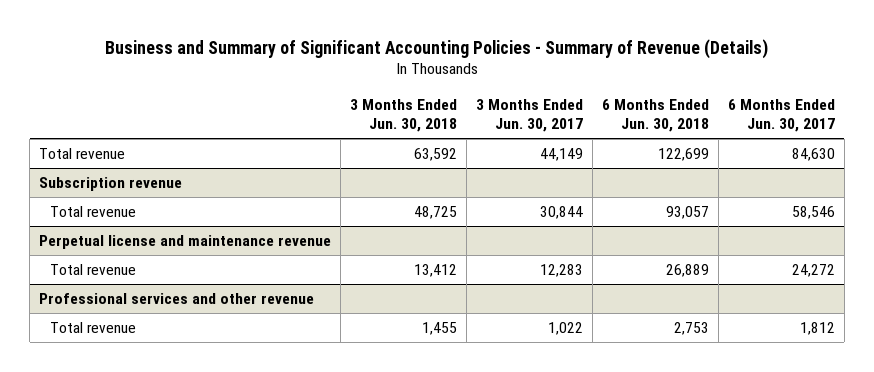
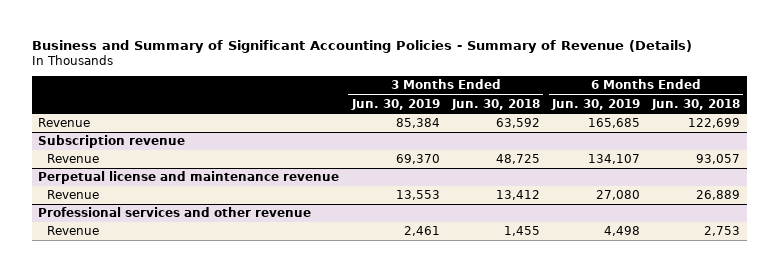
[476,98,584,132] 3 Months Ended Jun. 30, 2017 -> none
[727,98,835,132] 6 Months Ended Jun. 30, 2017 -> none
none -> [350,98,440,110] Jun. 30, 2019
none -> [551,98,641,110] Jun. 30, 2019
[39,147,126,159] Total revenue -> [38,118,91,128] Revenue
[50,205,137,217] Total revenue -> [46,154,99,164] Revenue
[50,263,137,275] Total revenue -> [46,190,99,200] Revenue
[50,321,137,333] Total revenue -> [46,226,99,236] Revenue

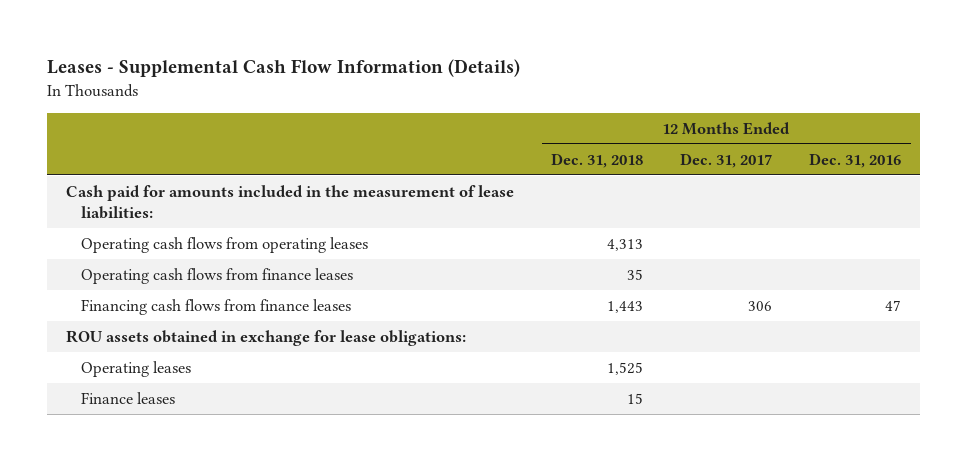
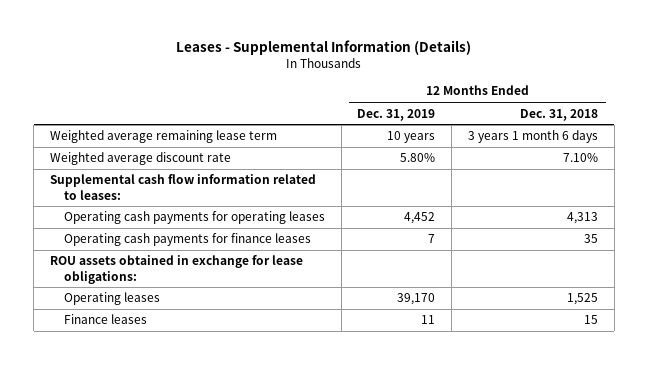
[47,59,521,78] Leases - Supplemental Cash Flow Information (Details) -> [176,40,472,56] Leases - Supplemental Information (Details)
[680,152,773,168] Dec. 31, 2017 -> none
[809,152,902,168] Dec. 31, 2016 -> none
none -> [357,108,436,121] Dec. 31, 2019
[81,298,352,315] Financing cash flows from finance leases -> none
none -> [50,130,278,144] Weighted average remaining lease term
none -> [50,152,232,166] Weighted average discount rate
[66,184,515,219] Cash paid for amounts included in the measurement of lease liabilities: -> [50,174,317,200] Supplemental cash flow information related to leases:
[81,236,369,253] Operating cash flows from operating leases -> [63,211,325,225] Operating cash payments for operating leases
[81,267,354,284] Operating cash flows from finance leases -> [63,233,311,247] Operating cash payments for finance leases

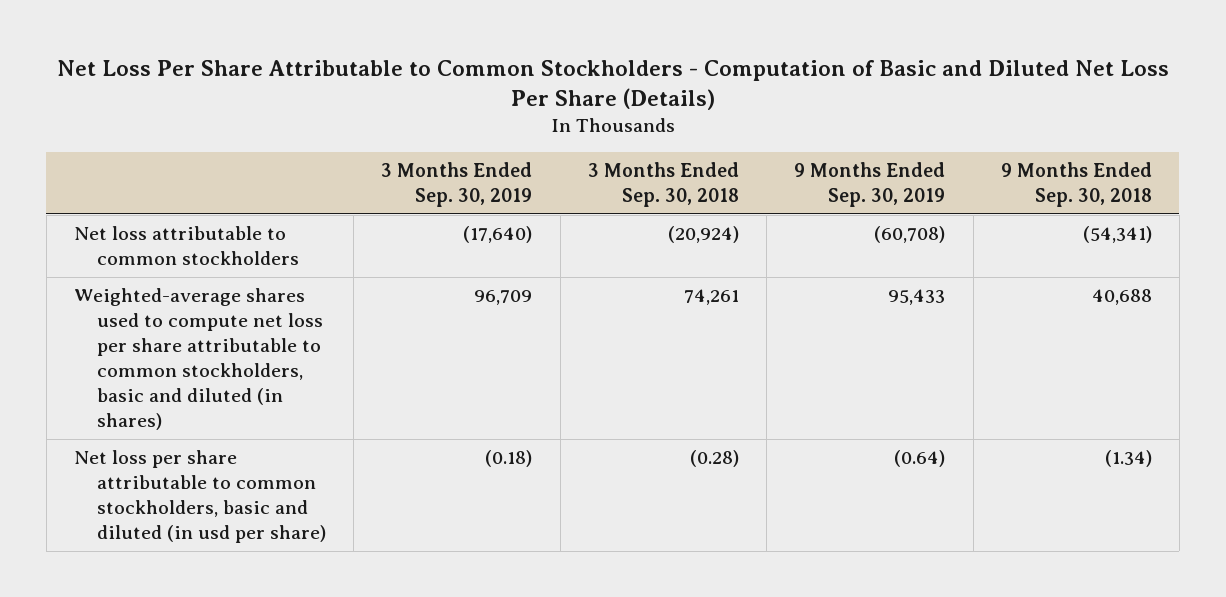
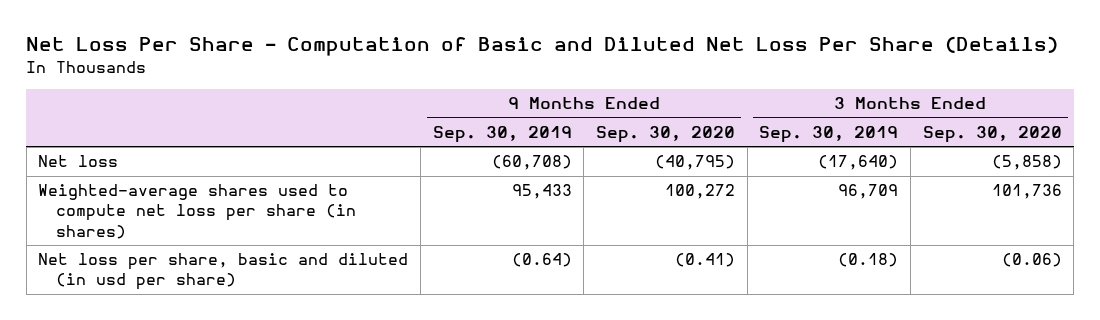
[56,60,1169,111] Net Loss Per Share Attributable to Common Stockholders - Computation of Basic and Diluted Net Loss Per Share (Details) -> [26,36,1059,57] Net Loss Per Share - Computation of Basic and Diluted Net Loss Per Share (Details)
[587,162,739,207] 3 Months Ended Sep. 30, 2018 -> none
[1000,162,1152,207] 9 Months Ended Sep. 30, 2018 -> none
none -> [596,126,736,144] Sep. 30, 2020
none -> [922,126,1062,144] Sep. 30, 2020
[73,226,299,266] Net loss attributable to common stockholders -> [38,155,119,168] Net loss
[73,288,323,431] Weighted-average shares used to compute net loss per share attributable to common stockholders, basic and diluted (in shares) -> [38,184,356,239] Weighted-average shares used to compute net loss per share (in shares)
[73,450,326,544] Net loss per share attributable to common stockholders, basic and diluted (in usd per share) -> [38,253,409,291] Net loss per share, basic and diluted (in usd per share)

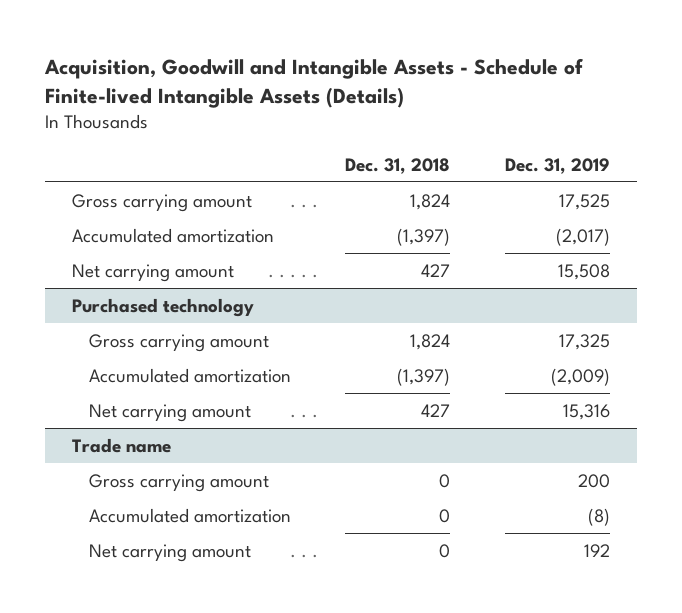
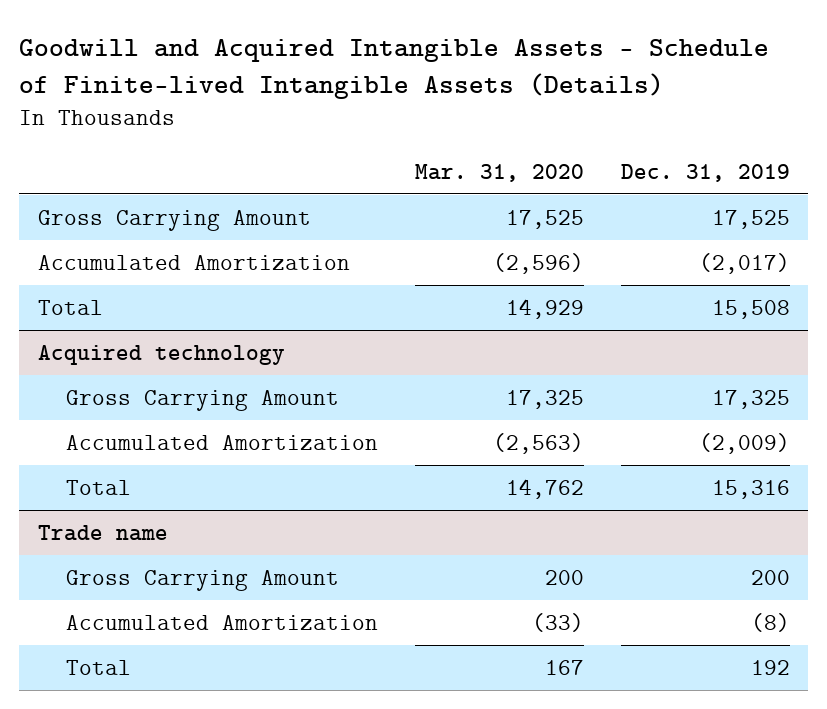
[43,57,583,108] Acquisition, Goodwill and Intangible Assets - Schedule of Finite-lived Intangible Assets (Details) -> [19,39,770,100] Goodwill and Acquired Intangible Assets - Schedule of Finite-lived Intangible Assets (Details)
[345,157,451,174] Dec. 31, 2018 -> none
none -> [415,163,585,182] Mar. 31, 2020
[71,193,252,212] Gross carrying amount -> [37,209,311,231] Gross Carrying Amount
[71,227,274,243] Accumulated amortization -> [37,254,350,270] Accumulated Amortization
[71,263,234,282] Net carrying amount -> [37,299,103,315] Total
[71,297,254,317] Purchased technology -> [37,344,285,365] Acquired technology
[89,333,270,352] Gross carrying amount -> [66,389,340,411] Gross Carrying Amount
[89,367,292,383] Accumulated amortization -> [66,434,379,450] Accumulated Amortization
[89,403,252,422] Net carrying amount -> [66,479,132,495] Total
[89,473,270,492] Gross carrying amount -> [66,569,340,591] Gross Carrying Amount
[89,507,292,523] Accumulated amortization -> [66,614,379,630] Accumulated Amortization
[89,543,252,562] Net carrying amount -> [66,659,132,675] Total

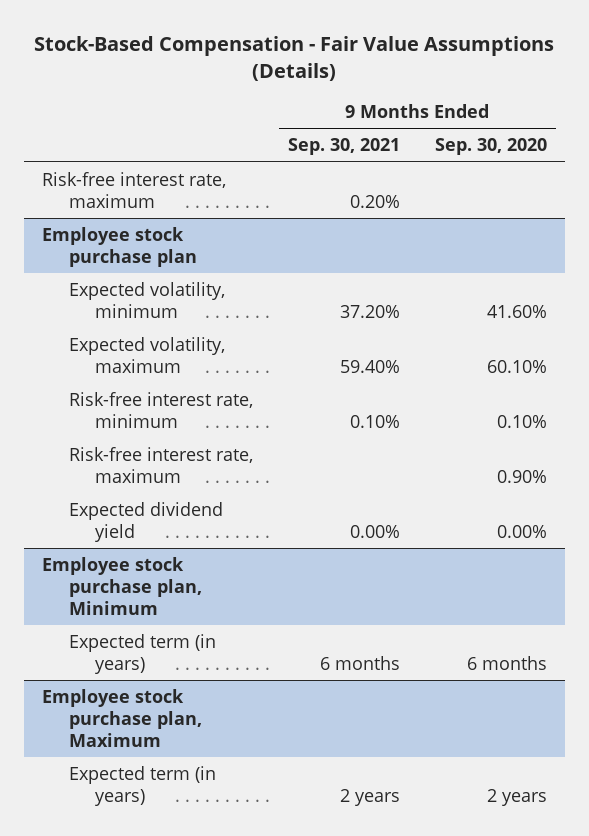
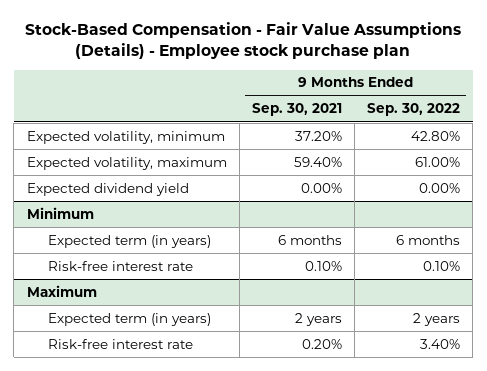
[34,36,555,81] Stock-Based Compensation - Fair Value Assumptions (Details) -> [25,22,462,60] Stock-Based Compensation - Fair Value Assumptions (Details) - Employee stock purchase plan
[435,138,548,156] Sep. 30, 2020 -> none
none -> [366,103,460,117] Sep. 30, 2022
[41,171,226,208] Risk-free interest rate, maximum -> none
[41,226,197,267] Employee stock purchase plan -> none
[68,391,253,428] Risk-free interest rate, minimum -> none
[68,446,253,483] Risk-free interest rate, maximum -> none
[41,556,202,615] Employee stock purchase plan, Minimum -> none
none -> [26,206,94,219] Minimum
[41,688,202,747] Employee stock purchase plan, Maximum -> none
none -> [48,260,194,271] Risk-free interest rate
none -> [26,284,97,297] Maximum
none -> [48,338,194,349] Risk-free interest rate

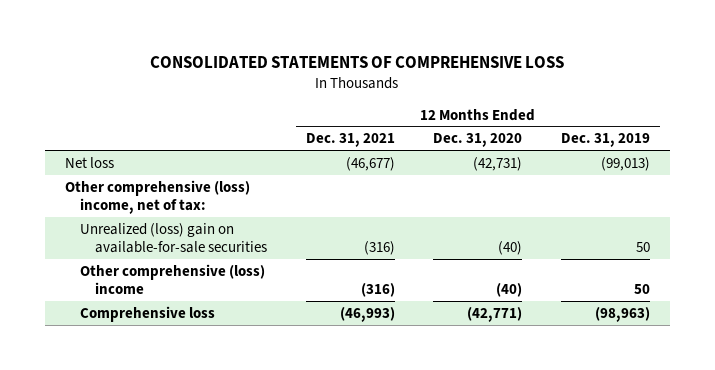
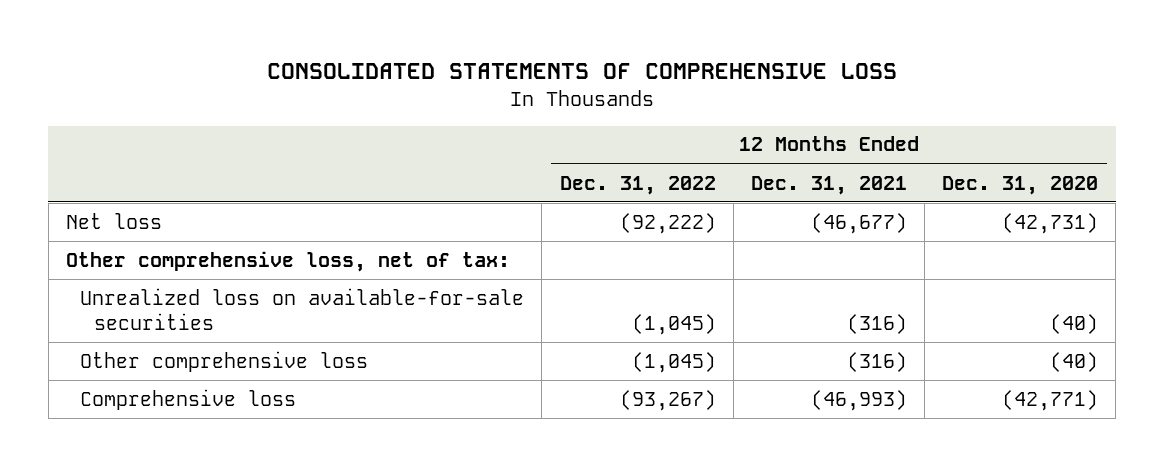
[561,133,651,148] Dec. 31, 2019 -> none
none -> [559,175,716,195] Dec. 31, 2022
[64,179,250,215] Other comprehensive (loss) income, net of tax: -> [65,250,510,272] Other comprehensive loss, net of tax:
[79,222,267,254] Unrealized (loss) gain on available-for-sale securities -> [80,287,525,330] Unrealized loss on available-for-sale securities
[79,263,265,295] Other comprehensive (loss) income -> [80,350,369,372] Other comprehensive loss

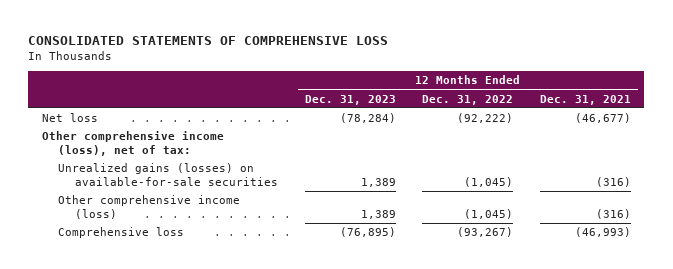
[942,175,1099,195] Dec. 31, 2020 -> none
none -> [304,94,396,105] Dec. 31, 2023
[65,250,510,272] Other comprehensive loss, net of tax: -> [41,131,224,156] Other comprehensive income (loss), net of tax:
[80,287,525,330] Unrealized loss on available-for-sale securities -> [58,163,279,186] Unrealized gains (losses) on available-for-sale securities
[80,350,369,372] Other comprehensive loss -> [58,195,241,219] Other comprehensive income (loss)

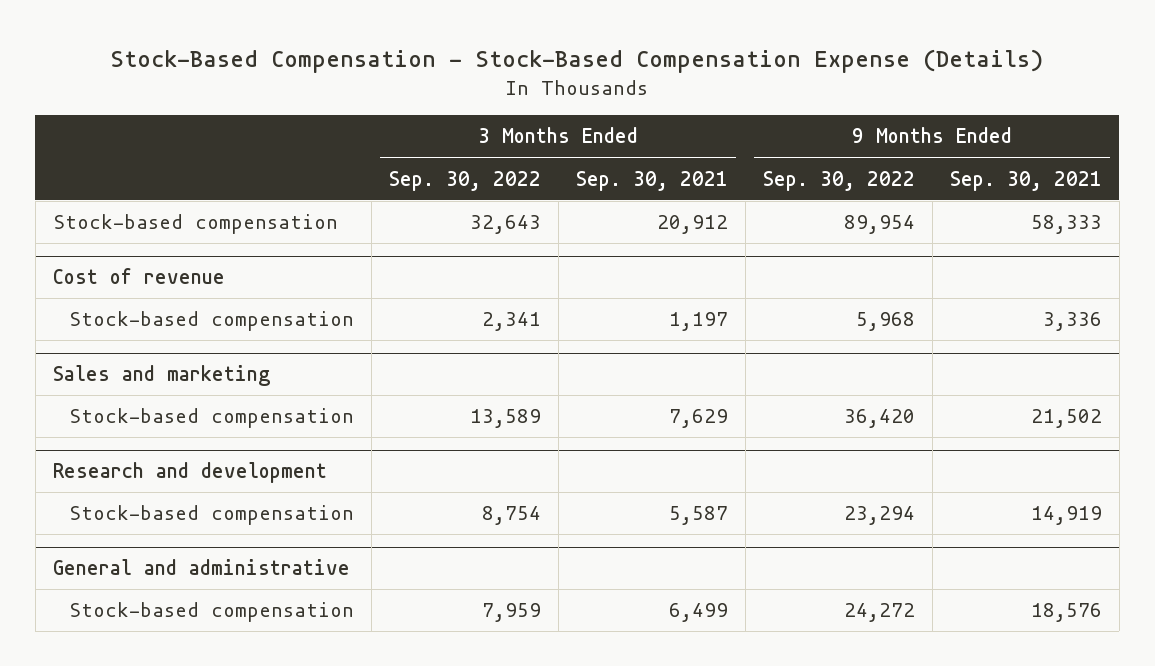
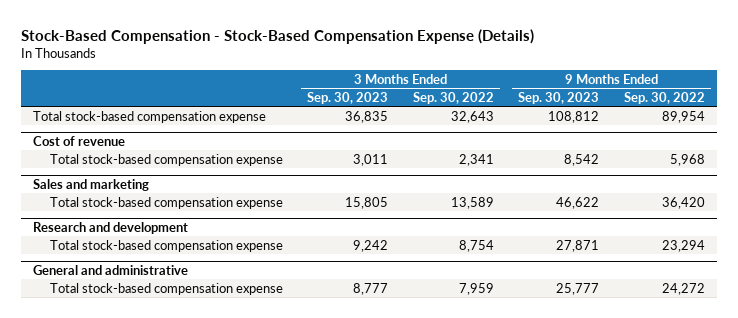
[575,170,728,191] Sep. 30, 2021 -> none
[949,170,1102,191] Sep. 30, 2021 -> none
none -> [307,91,389,104] Sep. 30, 2023
none -> [518,91,600,104] Sep. 30, 2023
[52,214,338,235] Stock-based compensation -> [33,110,267,123] Total stock-based compensation expense
[68,311,354,332] Stock-based compensation -> [49,153,283,166] Total stock-based compensation expense
[68,408,354,429] Stock-based compensation -> [49,196,283,209] Total stock-based compensation expense
[68,505,354,526] Stock-based compensation -> [49,239,283,252] Total stock-based compensation expense
[68,602,354,623] Stock-based compensation -> [49,282,283,295] Total stock-based compensation expense

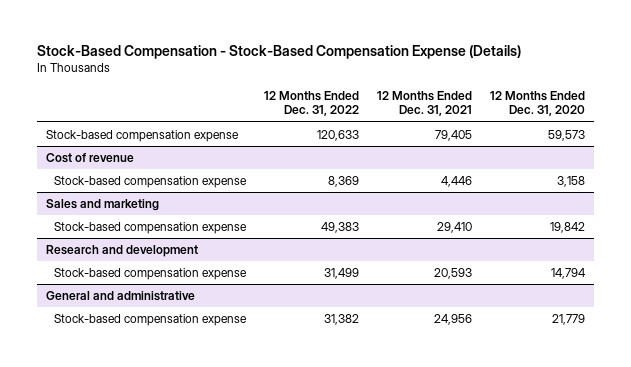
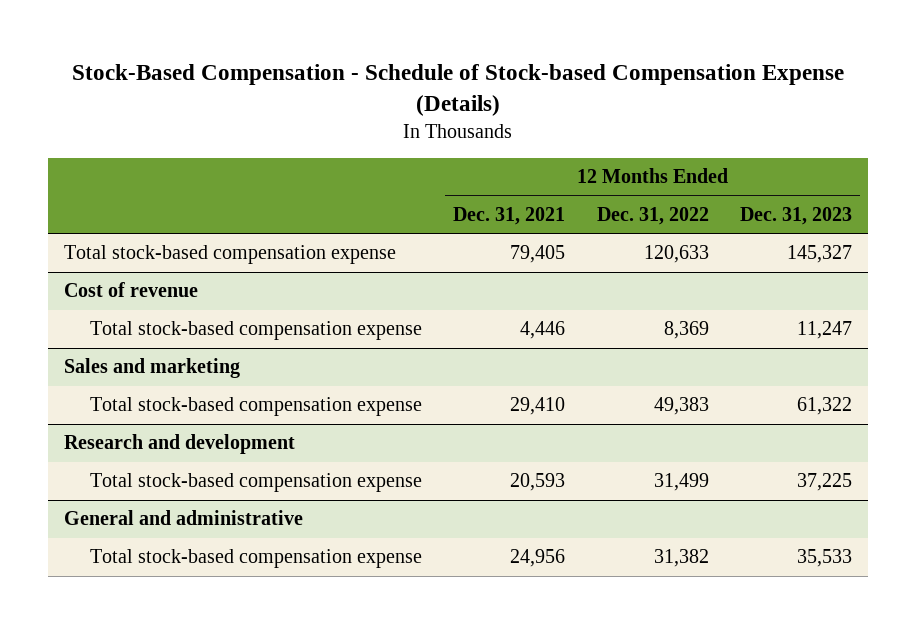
[36,44,521,59] Stock-Based Compensation - Stock-Based Compensation Expense (Details) -> [71,63,844,116] Stock-Based Compensation - Schedule of Stock-based Compensation Expense (Details)
[490,90,586,117] 12 Months Ended Dec. 31, 2020 -> none
none -> [739,206,852,225] Dec. 31, 2023
[45,130,239,143] Stock-based compensation expense -> [64,245,397,265] Total stock-based compensation expense
[54,176,248,189] Stock-based compensation expense -> [89,321,422,341] Total stock-based compensation expense
[54,222,248,235] Stock-based compensation expense -> [89,397,422,417] Total stock-based compensation expense
[54,268,248,281] Stock-based compensation expense -> [89,473,422,493] Total stock-based compensation expense
[54,314,248,327] Stock-based compensation expense -> [89,549,422,569] Total stock-based compensation expense

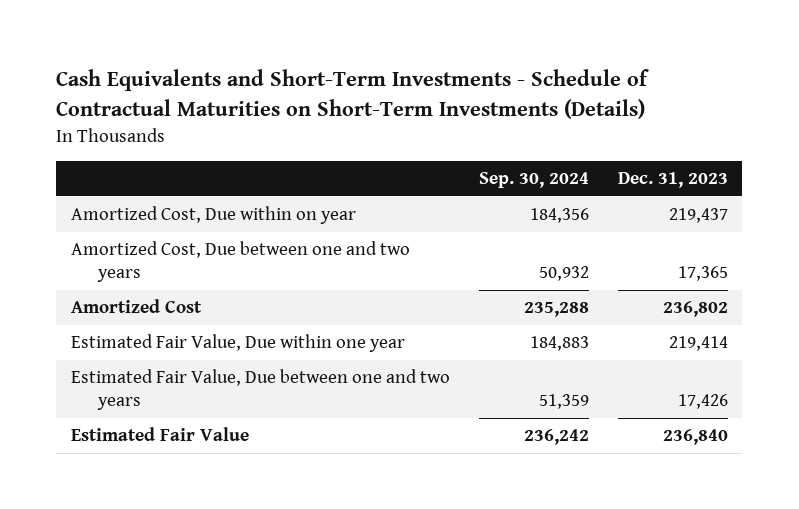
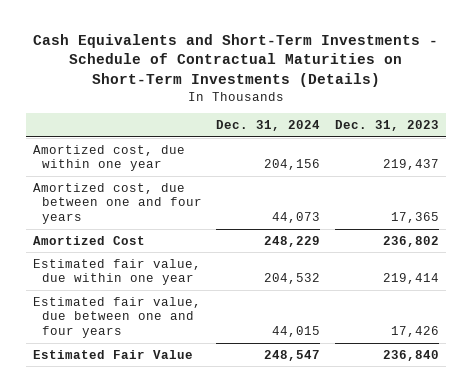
[478,172,589,189] Sep. 30, 2024 -> none
none -> [216,120,321,132] Dec. 31, 2024
[70,206,356,225] Amortized Cost, Due within on year -> [32,144,185,172] Amortized cost, due within one year
[70,241,410,283] Amortized Cost, Due between one and two years -> [32,182,202,224] Amortized cost, due between one and four years
[70,334,405,353] Estimated Fair Value, Due within one year -> [32,258,201,286] Estimated fair value, due within one year
[70,369,450,411] Estimated Fair Value, Due between one and two years -> [32,296,201,338] Estimated fair value, due between one and four years

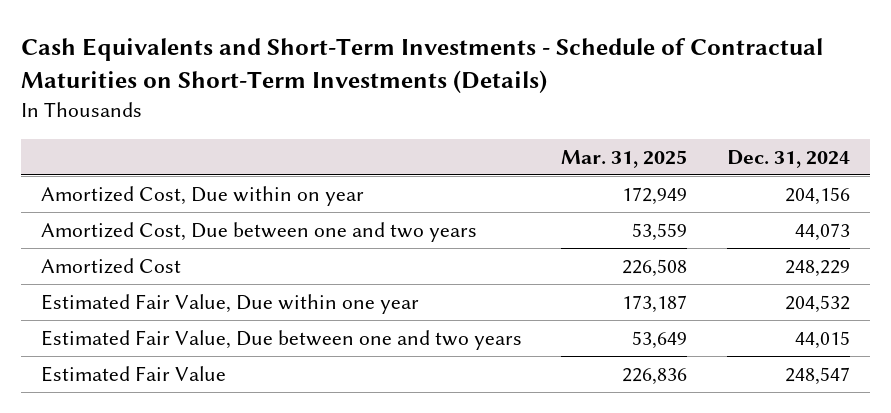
[334,120,439,132] Dec. 31, 2023 -> none
none -> [561,149,688,168] Mar. 31, 2025
[32,144,185,172] Amortized cost, due within one year -> [41,185,365,206] Amortized Cost, Due within on year
[32,182,202,224] Amortized cost, due between one and four years -> [41,221,478,242] Amortized Cost, Due between one and two years
[32,258,201,286] Estimated fair value, due within one year -> [41,293,420,314] Estimated Fair Value, Due within one year
[32,296,201,338] Estimated fair value, due between one and four years -> [41,329,523,350] Estimated Fair Value, Due between one and two years

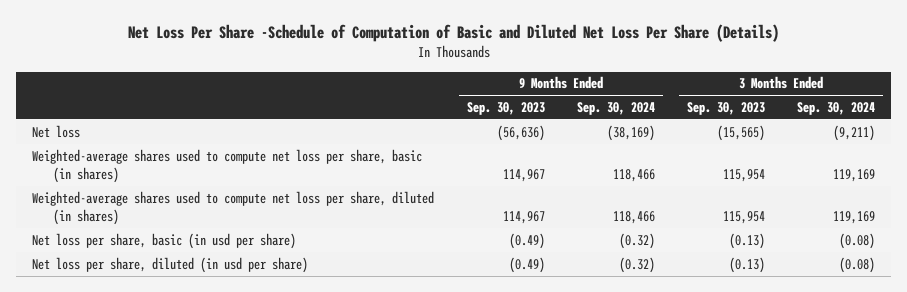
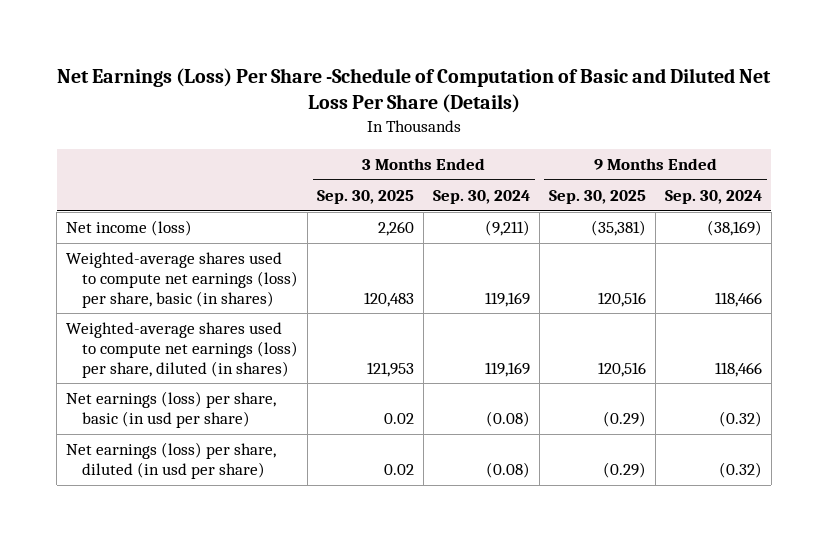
[127,24,779,43] Net Loss Per Share -Schedule of Computation of Basic and Diluted Net Loss Per Share (Details) -> [57,67,772,114] Net Earnings (Loss) Per Share -Schedule of Computation of Basic and Diluted Net Loss Per Share (Details)
[466,101,545,115] Sep. 30, 2023 -> none
[686,101,765,115] Sep. 30, 2023 -> none
none -> [317,189,415,204] Sep. 30, 2025
none -> [549,189,647,204] Sep. 30, 2025
[32,124,81,138] Net loss -> [66,220,193,237] Net income (loss)
[32,148,423,183] Weighted-average shares used to compute net loss per share, basic (in shares) -> [66,252,299,308] Weighted-average shares used to compute net earnings (loss) per share, basic (in shares)
[32,190,435,225] Weighted-average shares used to compute net loss per share, diluted (in shares) -> [66,322,299,378] Weighted-average shares used to compute net earnings (loss) per share, diluted (in shares)
[32,232,297,249] Net loss per share, basic (in usd per share) -> [66,391,277,428] Net earnings (loss) per share, basic (in usd per share)
[32,256,309,273] Net loss per share, diluted (in usd per share) -> [66,442,277,479] Net earnings (loss) per share, diluted (in usd per share)

